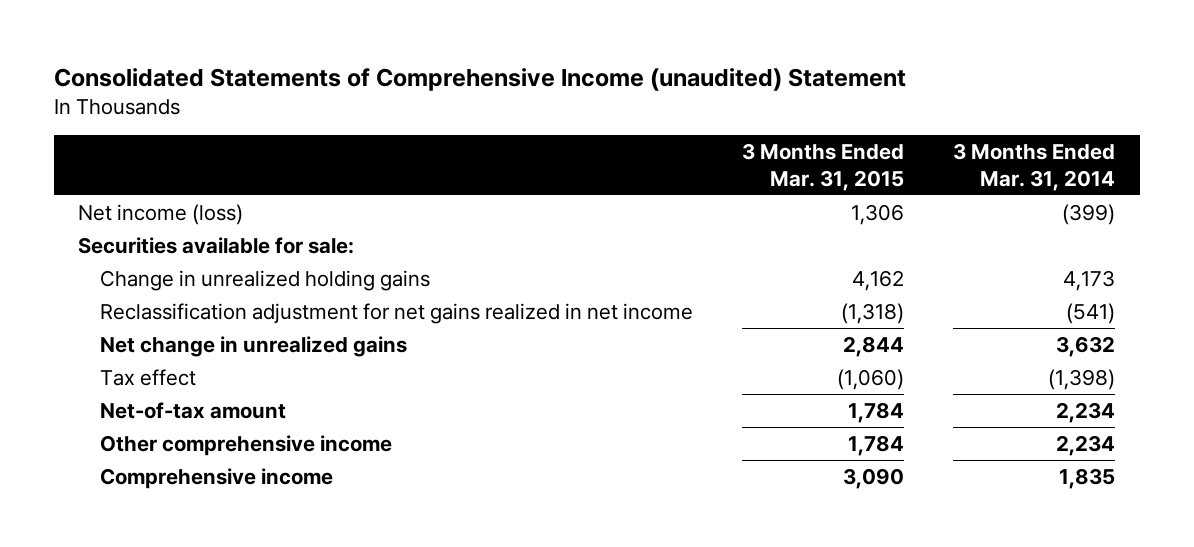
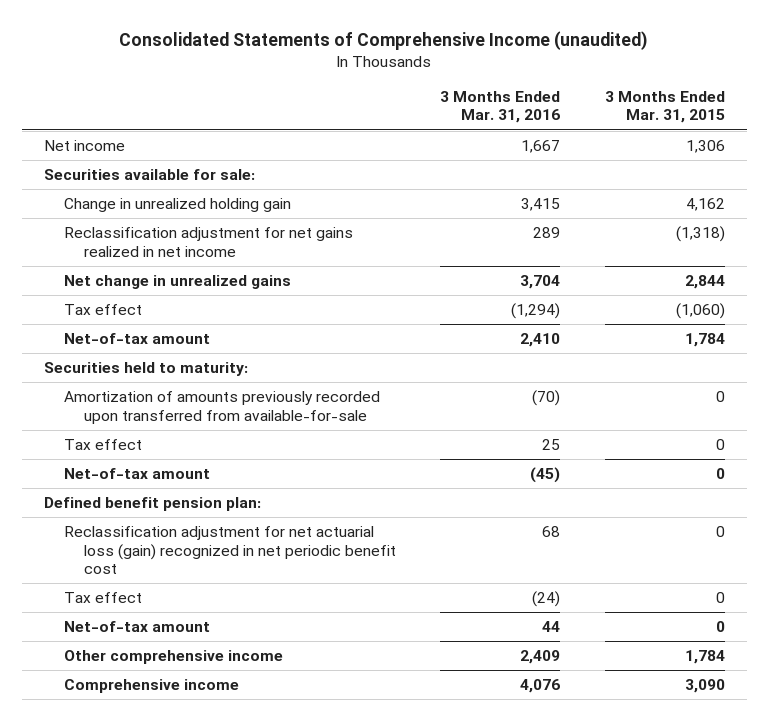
[53,68,906,92] Consolidated Statements of Comprehensive Income (unaudited) Statement -> [119,30,649,50] Consolidated Statements of Comprehensive Income (unaudited)
[953,142,1116,191] 3 Months Ended Mar. 31, 2014 -> none
none -> [440,91,561,124] 3 Months Ended Mar. 31, 2016
[78,203,244,225] Net income (loss) -> [44,140,126,152] Net income
[99,269,430,291] Change in unrealized holding gains -> [64,198,292,213] Change in unrealized holding gain
none -> [44,362,249,377] Securities held to maturity:
none -> [64,391,381,424] Amortization of amounts previously recorded upon transferred from available-for-sale
none -> [64,439,143,451] Tax effect
none -> [64,468,211,480] Net-of-tax amount
none -> [44,497,262,512] Defined benefit pension plan:
none -> [64,526,396,574] Reclassification adjustment for net actuarial loss (gain) recognized in net periodic benefit cost
none -> [64,592,143,604] Tax effect
none -> [64,621,211,633] Net-of-tax amount

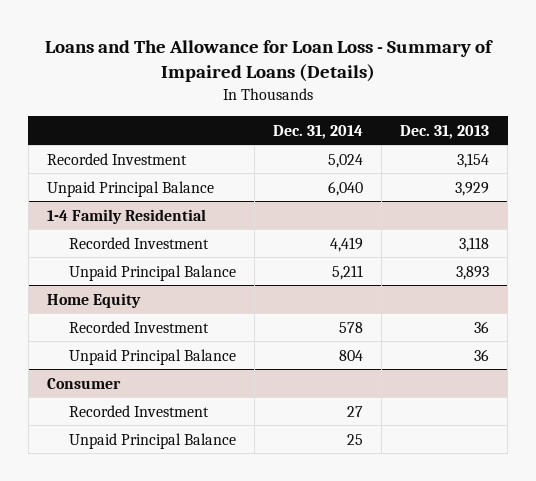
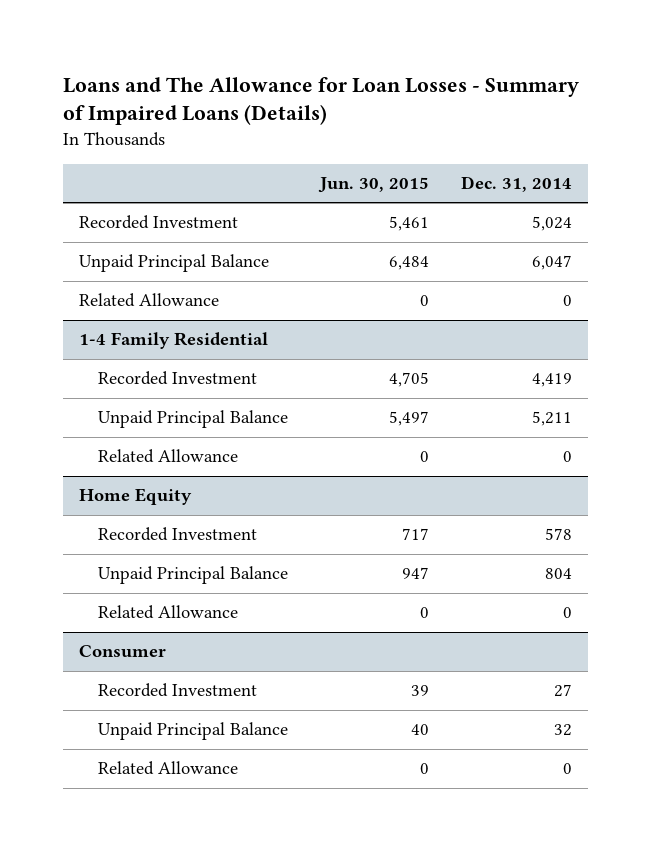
[44,40,493,83] Loans and The Allowance for Loan Loss - Summary of Impaired Loans (Details) -> [62,76,579,126] Loans and The Allowance for Loan Losses - Summary of Impaired Loans (Details)
[400,124,490,139] Dec. 31, 2013 -> none
none -> [317,177,429,194] Jun. 30, 2015
[328,180,364,196] 6,040 -> [531,255,572,271] 6,047
none -> [78,293,219,308] Related Allowance
none -> [98,449,239,464] Related Allowance
none -> [98,605,239,620] Related Allowance
[347,433,364,445] 25 -> [553,724,572,737] 32
none -> [98,761,239,776] Related Allowance

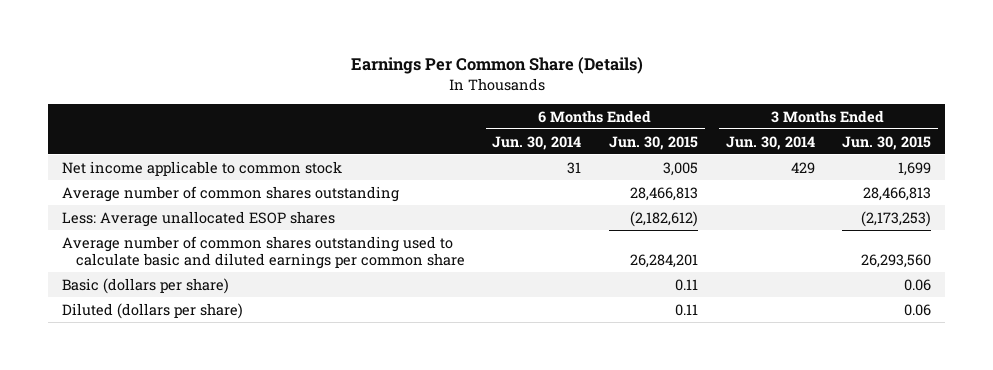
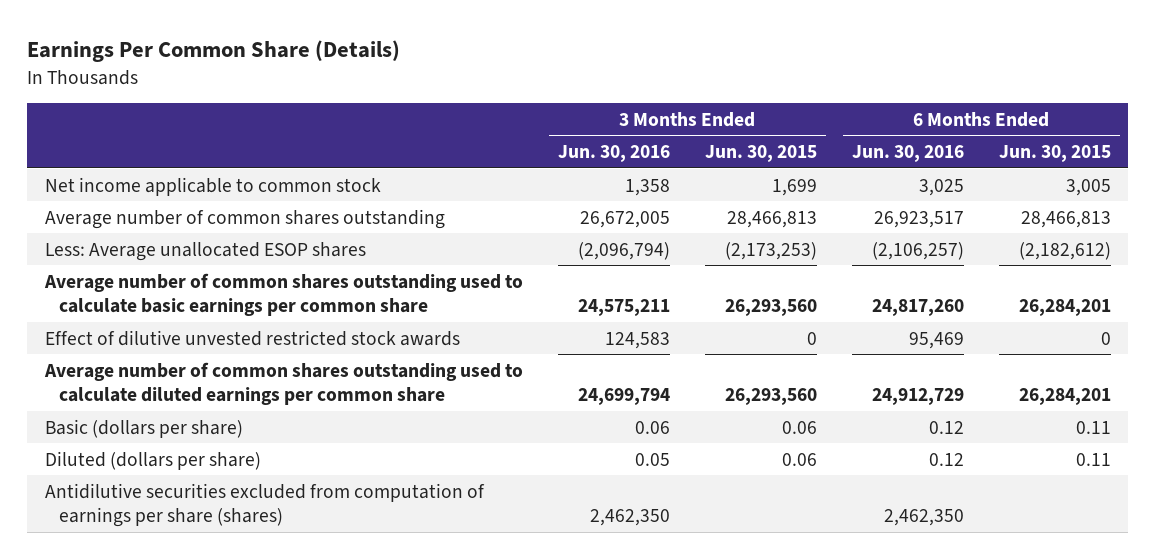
[492,135,582,150] Jun. 30, 2014 -> none
[725,135,815,150] Jun. 30, 2014 -> none
none -> [557,144,670,162] Jun. 30, 2016
none -> [851,144,964,162] Jun. 30, 2016
[61,235,465,269] Average number of common shares outstanding used to calculate basic and diluted earnings per common share -> [43,272,523,317] Average number of common shares outstanding used to calculate basic earnings per common share
none -> [44,329,460,346] Effect of dilutive unvested restricted stock awards
none -> [43,361,523,406] Average number of common shares outstanding used to calculate diluted earnings per common share
none -> [44,482,485,528] Antidilutive securities excluded from computation of earnings per share (shares)

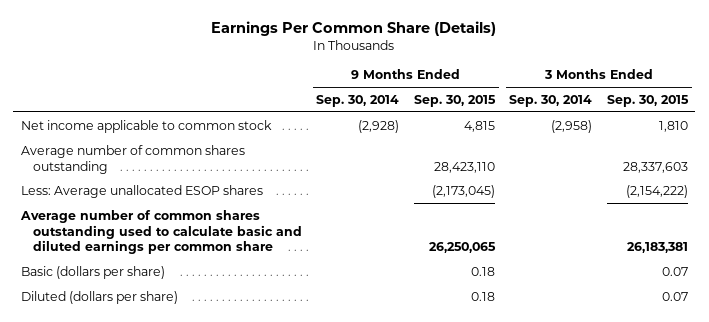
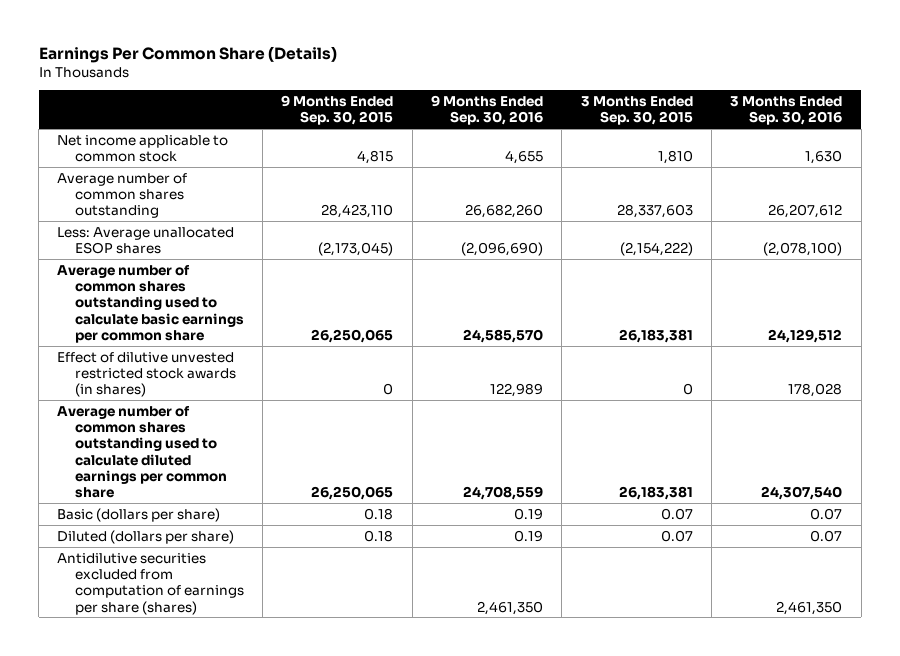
[316,95,400,108] Sep. 30, 2014 -> none
[509,95,593,108] Sep. 30, 2014 -> none
none -> [430,95,543,126] 9 Months Ended Sep. 30, 2016
none -> [730,96,843,126] 3 Months Ended Sep. 30, 2016
[19,209,302,255] Average number of common shares outstanding used to calculate basic and diluted earnings per common share -> [57,264,244,343] Average number of common shares outstanding used to calculate basic earnings per common share
none -> [57,351,236,398] Effect of dilutive unvested restricted stock awards (in shares)
none -> [57,405,227,499] Average number of common shares outstanding used to calculate diluted earnings per common share
none -> [57,552,244,615] Antidilutive securities excluded from computation of earnings per share (shares)

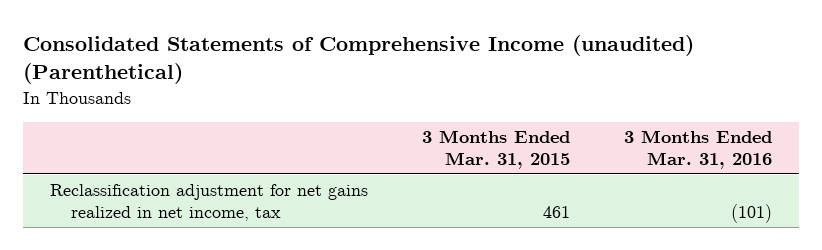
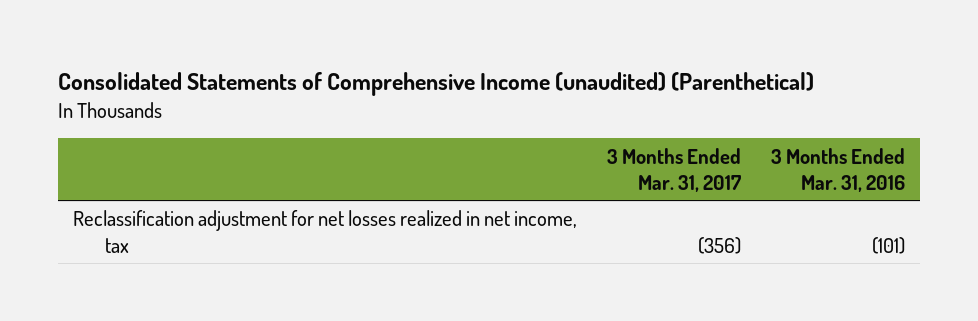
[421,130,570,170] 3 Months Ended Mar. 31, 2015 -> none
none -> [607,147,742,192] 3 Months Ended Mar. 31, 2017
[49,184,368,222] Reclassification adjustment for net gains realized in net income, tax -> [73,210,578,253] Reclassification adjustment for net losses realized in net income, tax

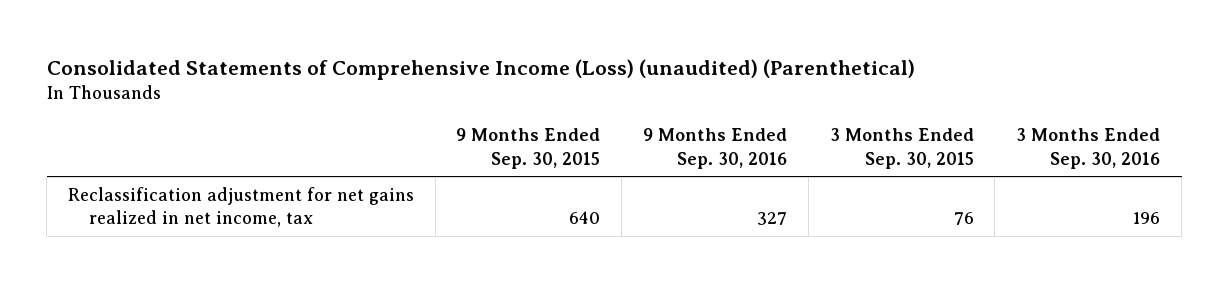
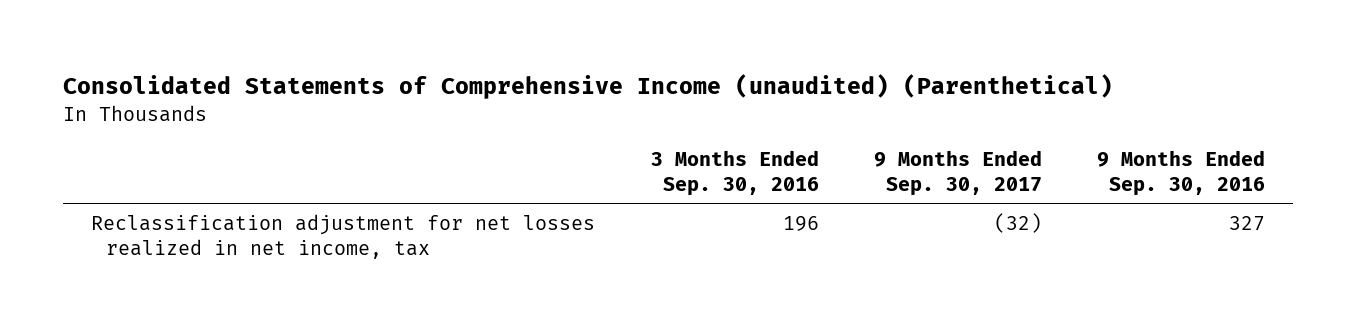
[46,58,915,80] Consolidated Statements of Comprehensive Income (Loss) (unaudited) (Parenthetical) -> [63,74,1114,100] Consolidated Statements of Comprehensive Income (unaudited) (Parenthetical)
[456,128,601,169] 9 Months Ended Sep. 30, 2015 -> none
[829,128,974,169] 3 Months Ended Sep. 30, 2015 -> none
none -> [873,150,1042,196] 9 Months Ended Sep. 30, 2017
[67,186,414,228] Reclassification adjustment for net gains realized in net income, tax -> [91,214,596,259] Reclassification adjustment for net losses realized in net income, tax

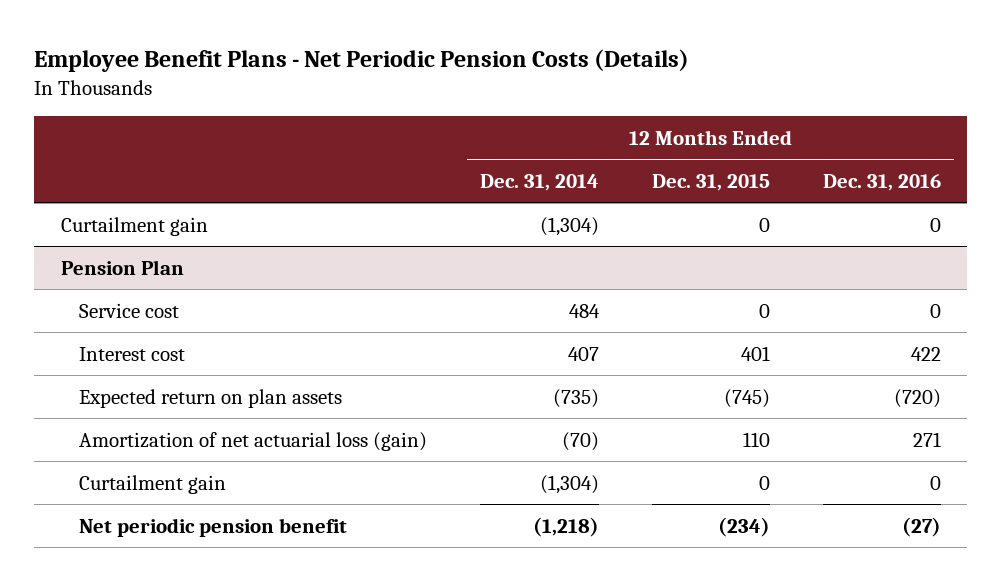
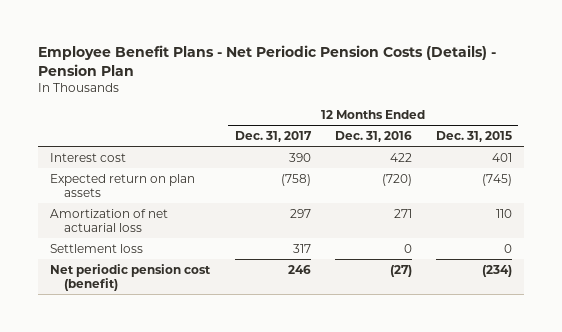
[34,48,690,72] Employee Benefit Plans - Net Periodic Pension Costs (Details) -> [38,45,497,77] Employee Benefit Plans - Net Periodic Pension Costs (Details) - Pension Plan
[480,173,600,191] Dec. 31, 2014 -> none
none -> [234,131,312,143] Dec. 31, 2017
[60,216,208,236] Curtailment gain -> none
[60,259,184,275] Pension Plan -> none
[79,302,180,318] Service cost -> none
[79,474,227,494] Curtailment gain -> none
[79,431,428,451] Amortization of net actuarial loss (gain) -> [50,208,169,233] Amortization of net actuarial loss
none -> [50,243,144,253] Settlement loss
[79,517,348,537] Net periodic pension benefit -> [50,263,212,292] Net periodic pension cost (benefit)

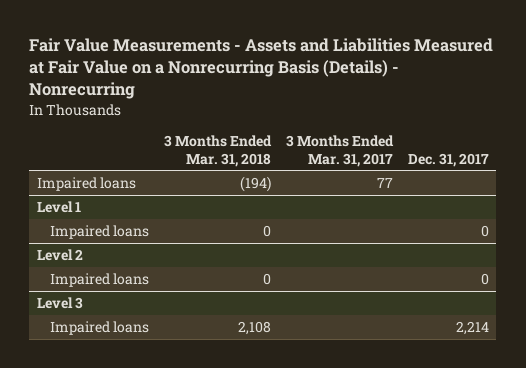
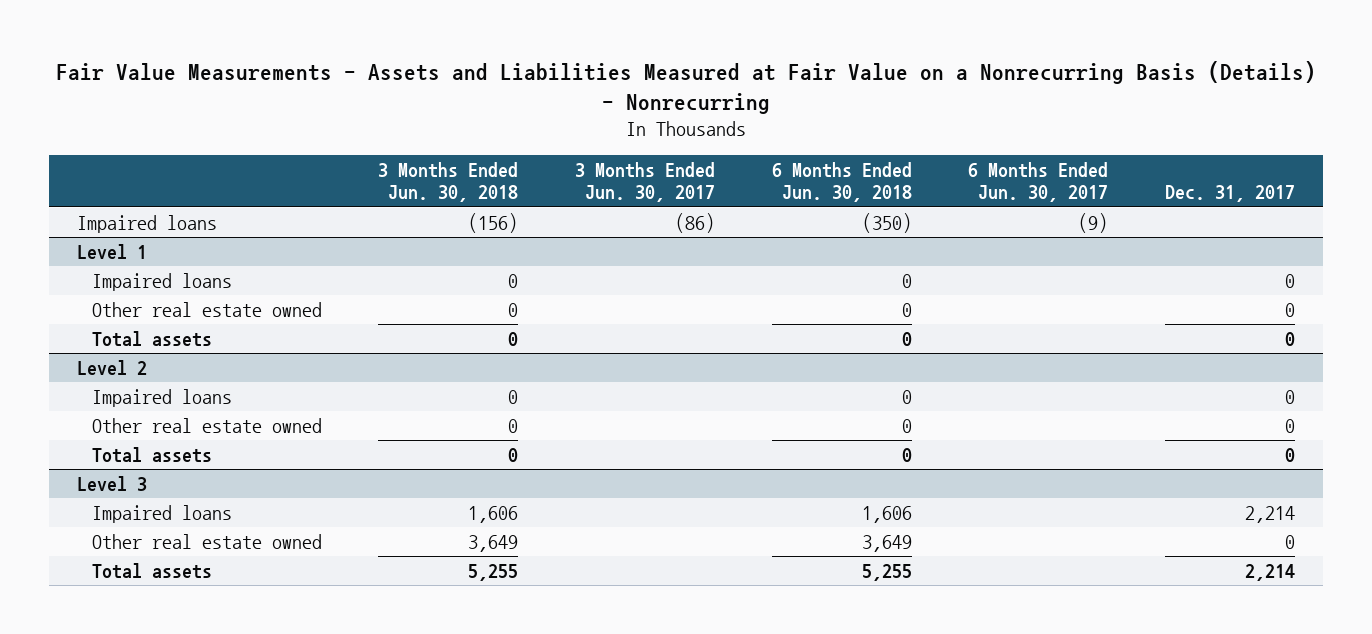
[164,134,273,167] 3 Months Ended Mar. 31, 2018 -> none
[286,134,395,167] 3 Months Ended Mar. 31, 2017 -> none
none -> [378,161,519,203] 3 Months Ended Jun. 30, 2018
none -> [574,161,715,203] 3 Months Ended Jun. 30, 2017
none -> [771,161,912,203] 6 Months Ended Jun. 30, 2018
none -> [968,161,1109,203] 6 Months Ended Jun. 30, 2017
none -> [91,301,322,317] Other real estate owned
none -> [91,330,212,347] Total assets
none -> [91,417,322,433] Other real estate owned
none -> [91,446,212,463] Total assets
none -> [91,533,322,549] Other real estate owned
none -> [91,562,212,579] Total assets

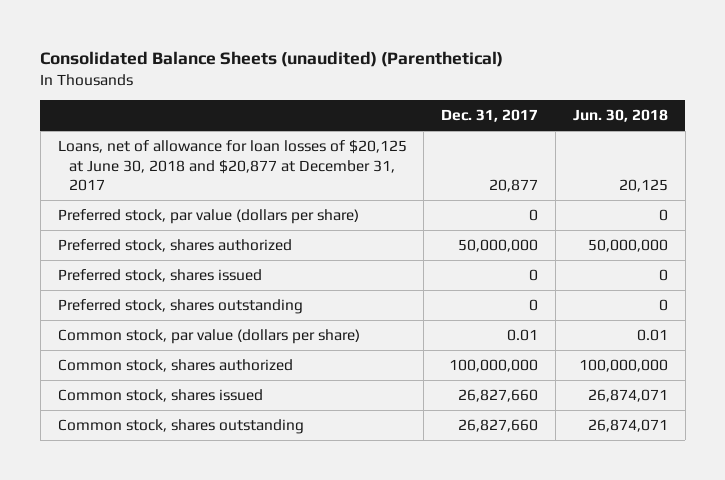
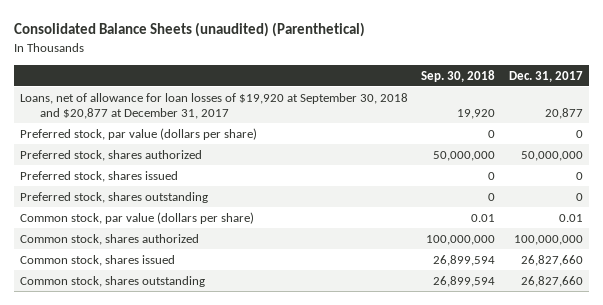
[572,109,668,123] Jun. 30, 2018 -> none
none -> [421,69,496,82] Sep. 30, 2018
[57,139,407,192] Loans, net of allowance for loan losses of $20,125 at June 30, 2018 and $20,877 at December 31, 2017 -> [20,92,409,119] Loans, net of allowance for loan losses of $19,920 at September 30, 2018 and $20,877 at December 31, 2017

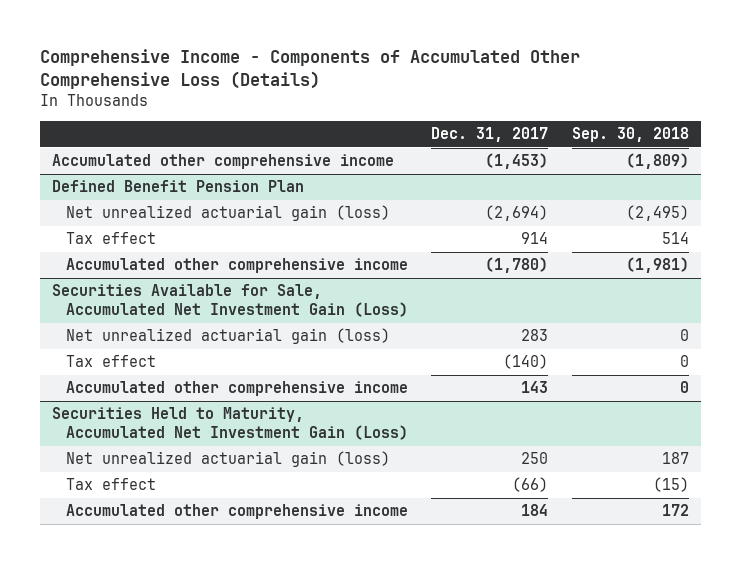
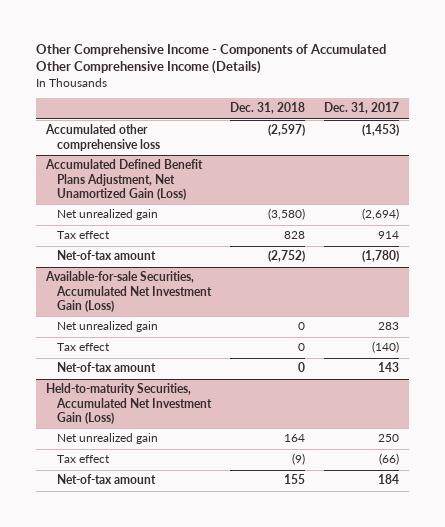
[40,49,581,90] Comprehensive Income - Components of Accumulated Other Comprehensive Loss (Details) -> [36,43,387,75] Other Comprehensive Income - Components of Accumulated Other Comprehensive Income (Details)
[571,127,689,143] Sep. 30, 2018 -> none
none -> [230,102,306,115] Dec. 31, 2018
[51,154,394,170] Accumulated other comprehensive income -> [44,124,161,151] Accumulated other comprehensive loss
[51,180,304,193] Defined Benefit Pension Plan -> [44,159,203,201] Accumulated Defined Benefit Plans Adjustment, Net Unamortized Gain (Loss)
[65,205,390,222] Net unrealized actuarial gain (loss) -> [57,209,159,221] Net unrealized gain
[65,258,408,274] Accumulated other comprehensive income -> [57,250,157,261] Net-of-tax amount
[51,284,408,317] Securities Available for Sale, Accumulated Net Investment Gain (Loss) -> [44,271,213,313] Available-for-sale Securities, Accumulated Net Investment Gain (Loss)
[65,328,390,345] Net unrealized actuarial gain (loss) -> [57,321,159,333] Net unrealized gain
[65,381,408,397] Accumulated other comprehensive income -> [57,362,157,373] Net-of-tax amount
[51,407,408,440] Securities Held to Maturity, Accumulated Net Investment Gain (Loss) -> [45,383,213,425] Held-to-maturity Securities, Accumulated Net Investment Gain (Loss)
[65,451,390,468] Net unrealized actuarial gain (loss) -> [57,433,159,445] Net unrealized gain
[65,504,408,520] Accumulated other comprehensive income -> [57,474,157,485] Net-of-tax amount

